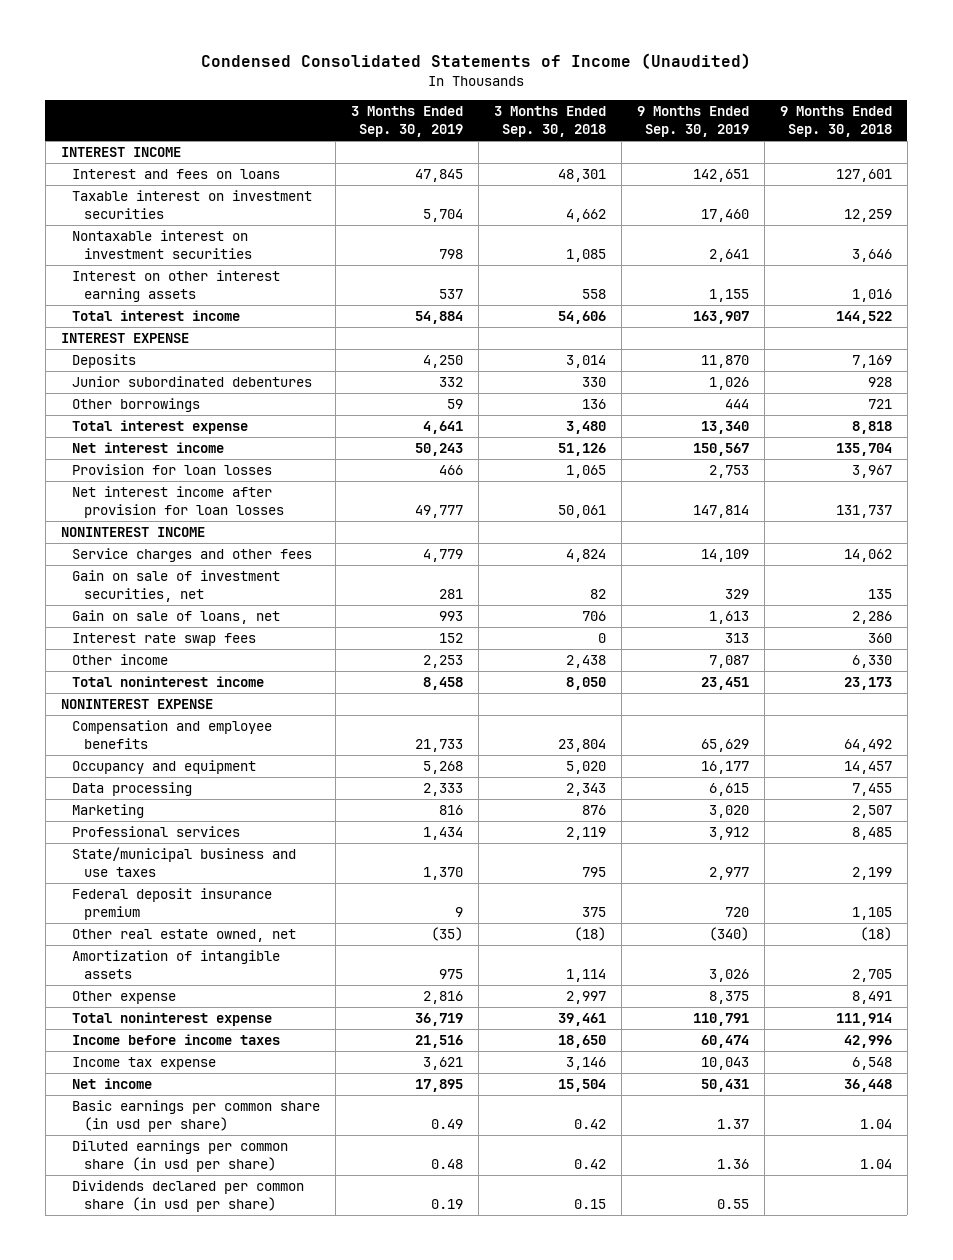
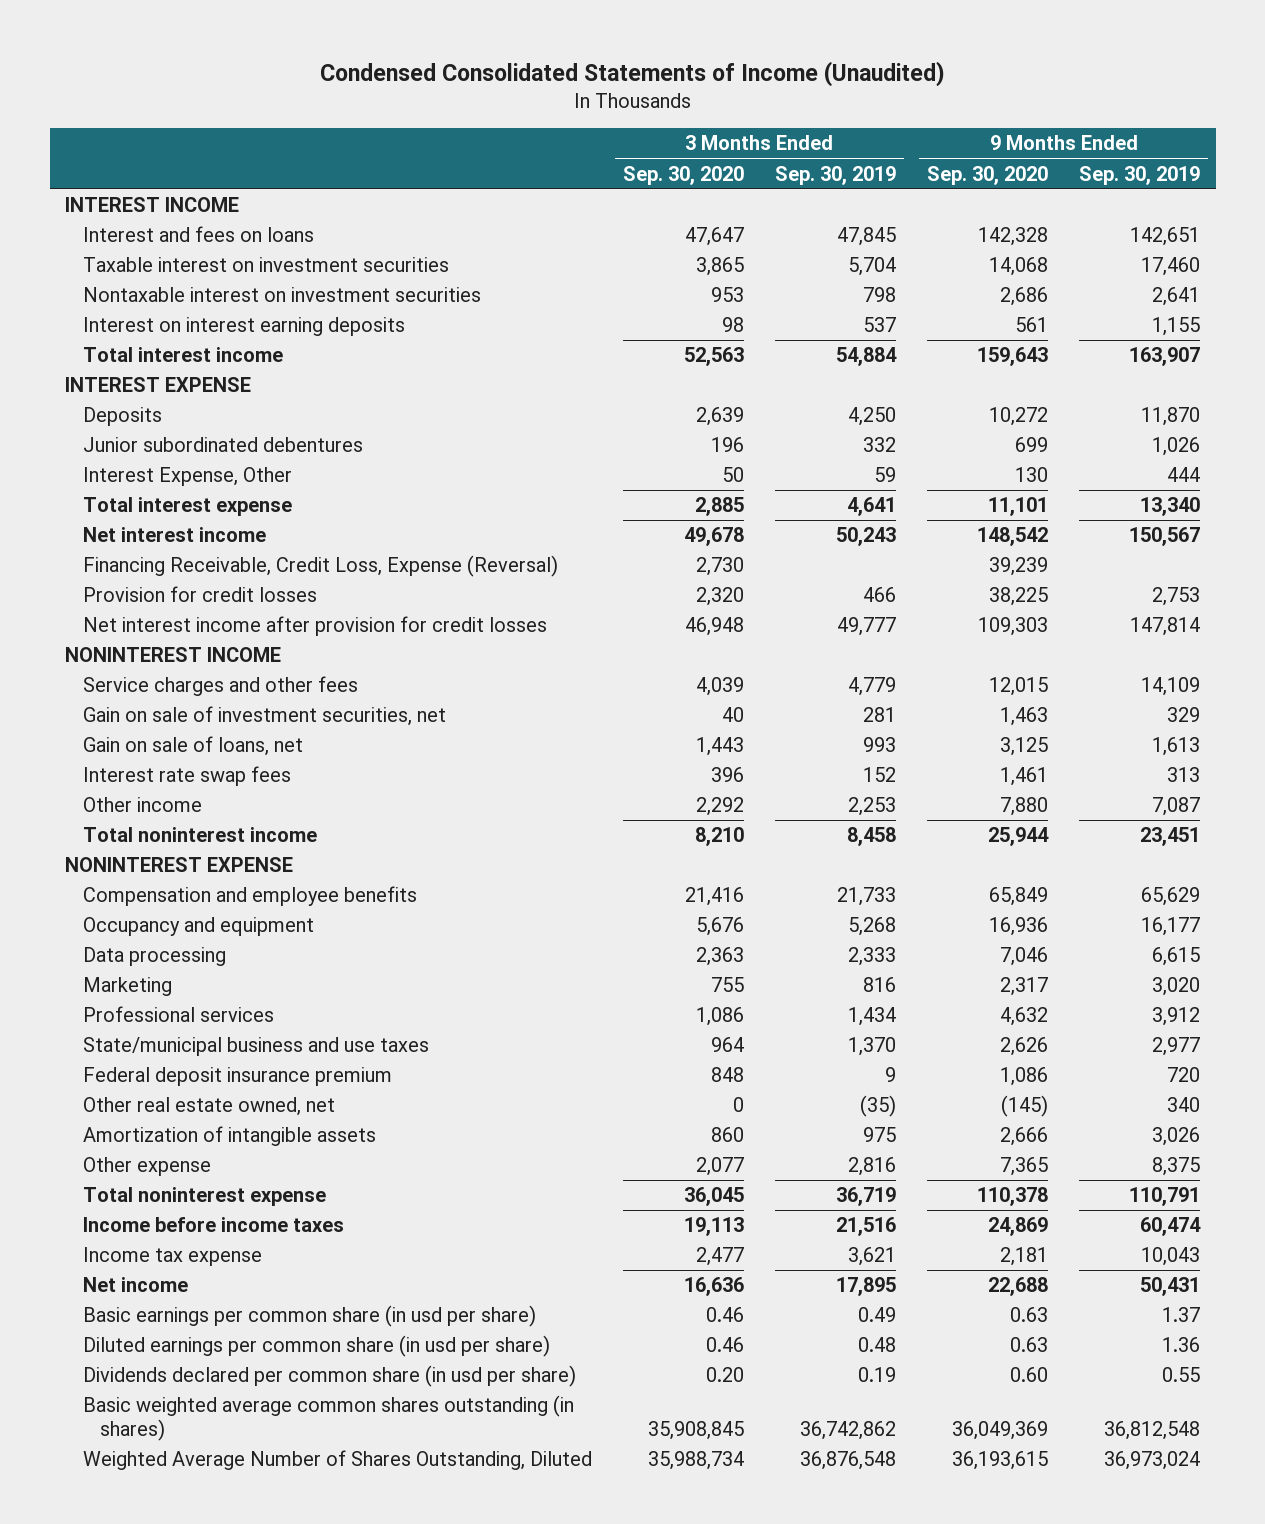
[494,106,607,138] 3 Months Ended Sep. 30, 2018 -> none
[779,106,892,138] 9 Months Ended Sep. 30, 2018 -> none
none -> [622,165,744,185] Sep. 30, 2020
none -> [927,165,1049,185] Sep. 30, 2020
[72,270,281,303] Interest on other interest earning assets -> [82,317,405,337] Interest on interest earning deposits
[72,398,201,413] Other borrowings -> [82,467,292,487] Interest Expense, Other
none -> [82,555,558,578] Financing Receivable, Credit Loss, Expense (Reversal)
[72,464,273,476] Provision for loan losses -> [82,586,317,603] Provision for credit losses
[72,486,284,519] Net interest income after provision for loan losses -> [82,616,547,637] Net interest income after provision for credit losses
[708,927,749,942] (340) -> [1167,1097,1201,1113] 340
none -> [82,1395,574,1441] Basic weighted average common shares outstanding (in shares)
none -> [82,1450,592,1471] Weighted Average Number of Shares Outstanding, Diluted

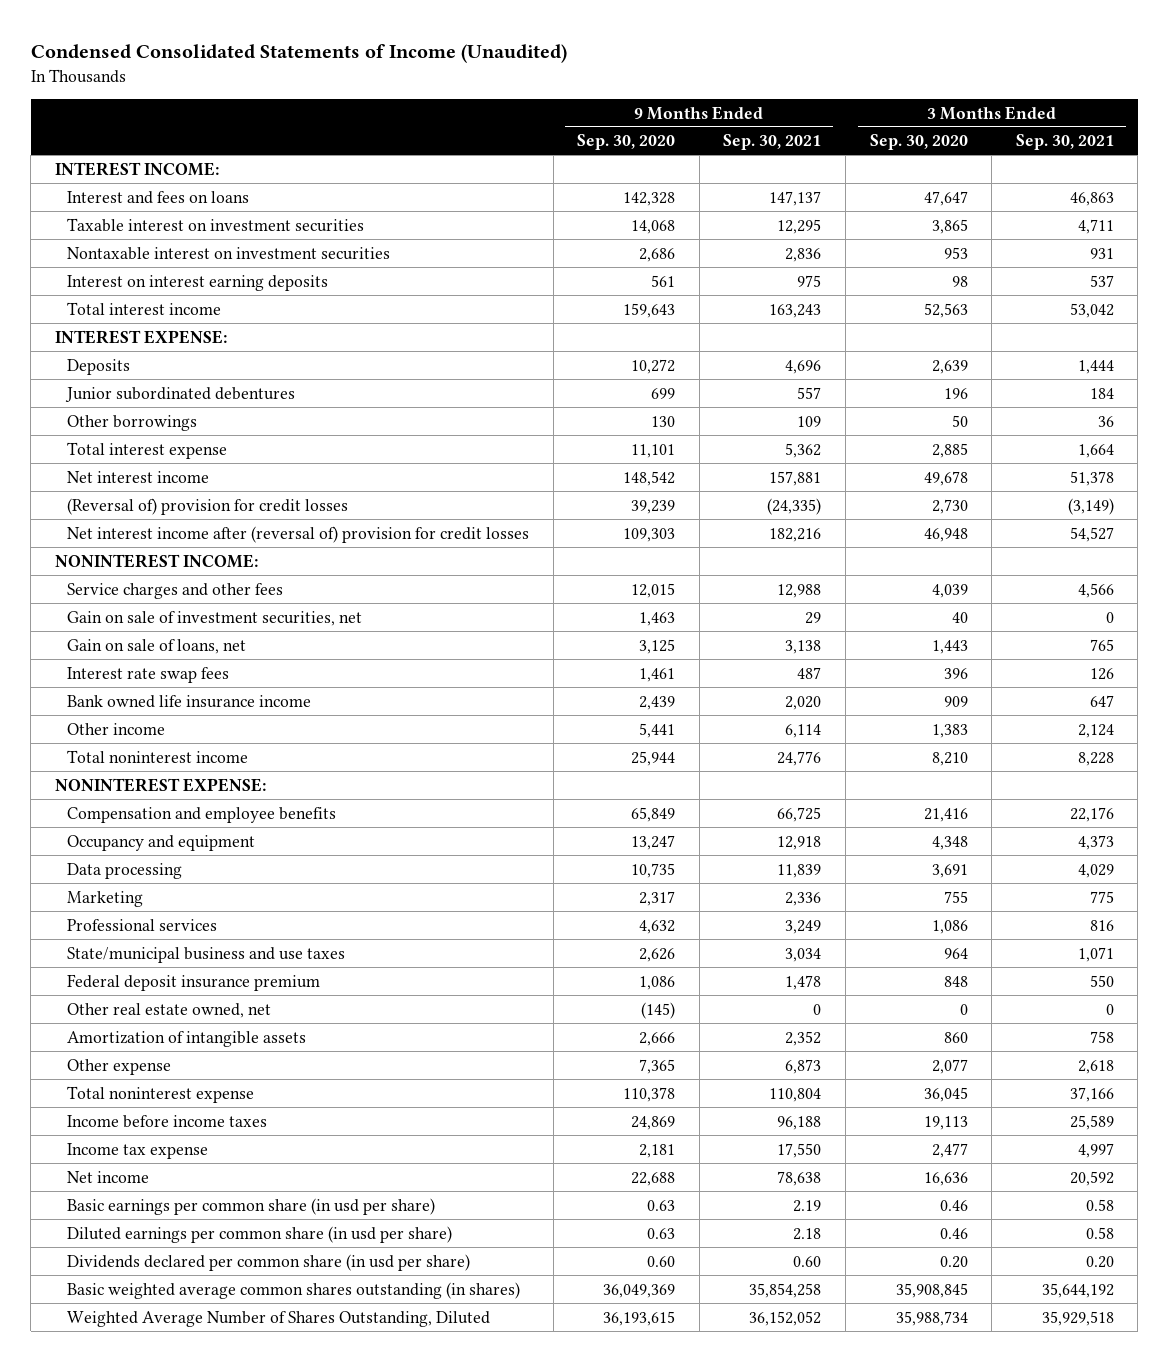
[774,165,896,185] Sep. 30, 2019 -> none
[1079,165,1201,185] Sep. 30, 2019 -> none
none -> [723,134,822,151] Sep. 30, 2021
none -> [1015,134,1114,151] Sep. 30, 2021
[65,197,240,213] INTEREST INCOME -> [54,161,219,176] INTEREST INCOME:
[65,377,252,393] INTEREST EXPENSE -> [54,329,227,344] INTEREST EXPENSE:
[82,467,292,487] Interest Expense, Other -> [67,414,198,431] Other borrowings
[82,586,317,603] Provision for credit losses -> none
[82,555,558,578] Financing Receivable, Credit Loss, Expense (Reversal) -> [67,497,349,515] (Reversal of) provision for credit losses
[82,616,547,637] Net interest income after provision for credit losses -> [67,525,530,543] Net interest income after (reversal of) provision for credit losses
[65,647,282,663] NONINTEREST INCOME -> [54,553,258,568] NONINTEREST INCOME:
none -> [67,694,312,708] Bank owned life insurance income
[695,797,744,817] 2,292 -> [931,723,968,738] 1,383
[1000,797,1049,817] 7,880 -> [639,722,676,738] 5,441
[65,857,294,873] NONINTEREST EXPENSE -> [54,777,266,792] NONINTEREST EXPENSE:
[695,917,744,937] 5,676 -> [931,835,968,850] 4,348
[989,917,1049,937] 16,936 -> [631,834,676,850] 13,247
[695,947,744,967] 2,363 -> [931,863,968,878] 3,691
[1000,947,1049,967] 7,046 -> [631,862,676,878] 10,735

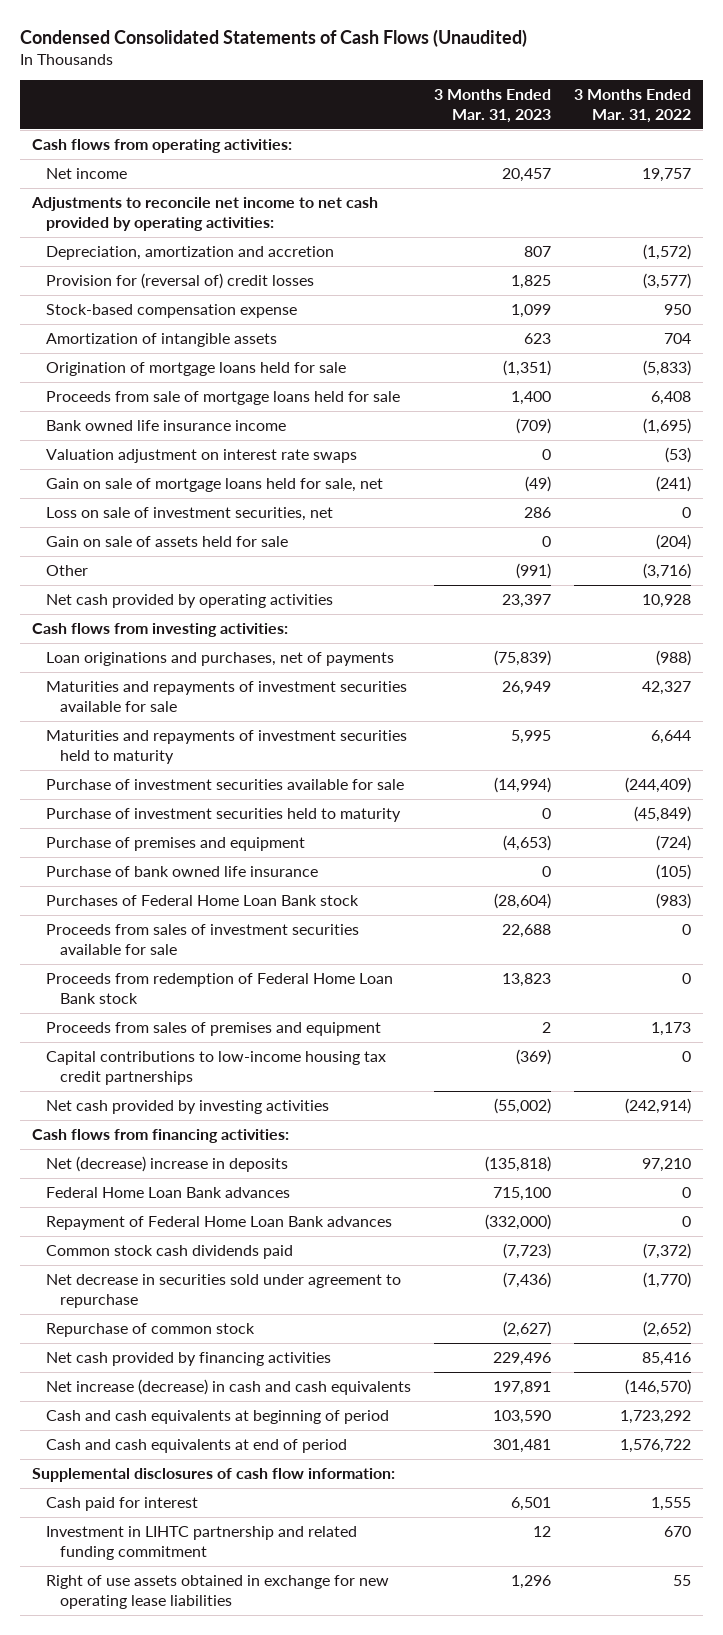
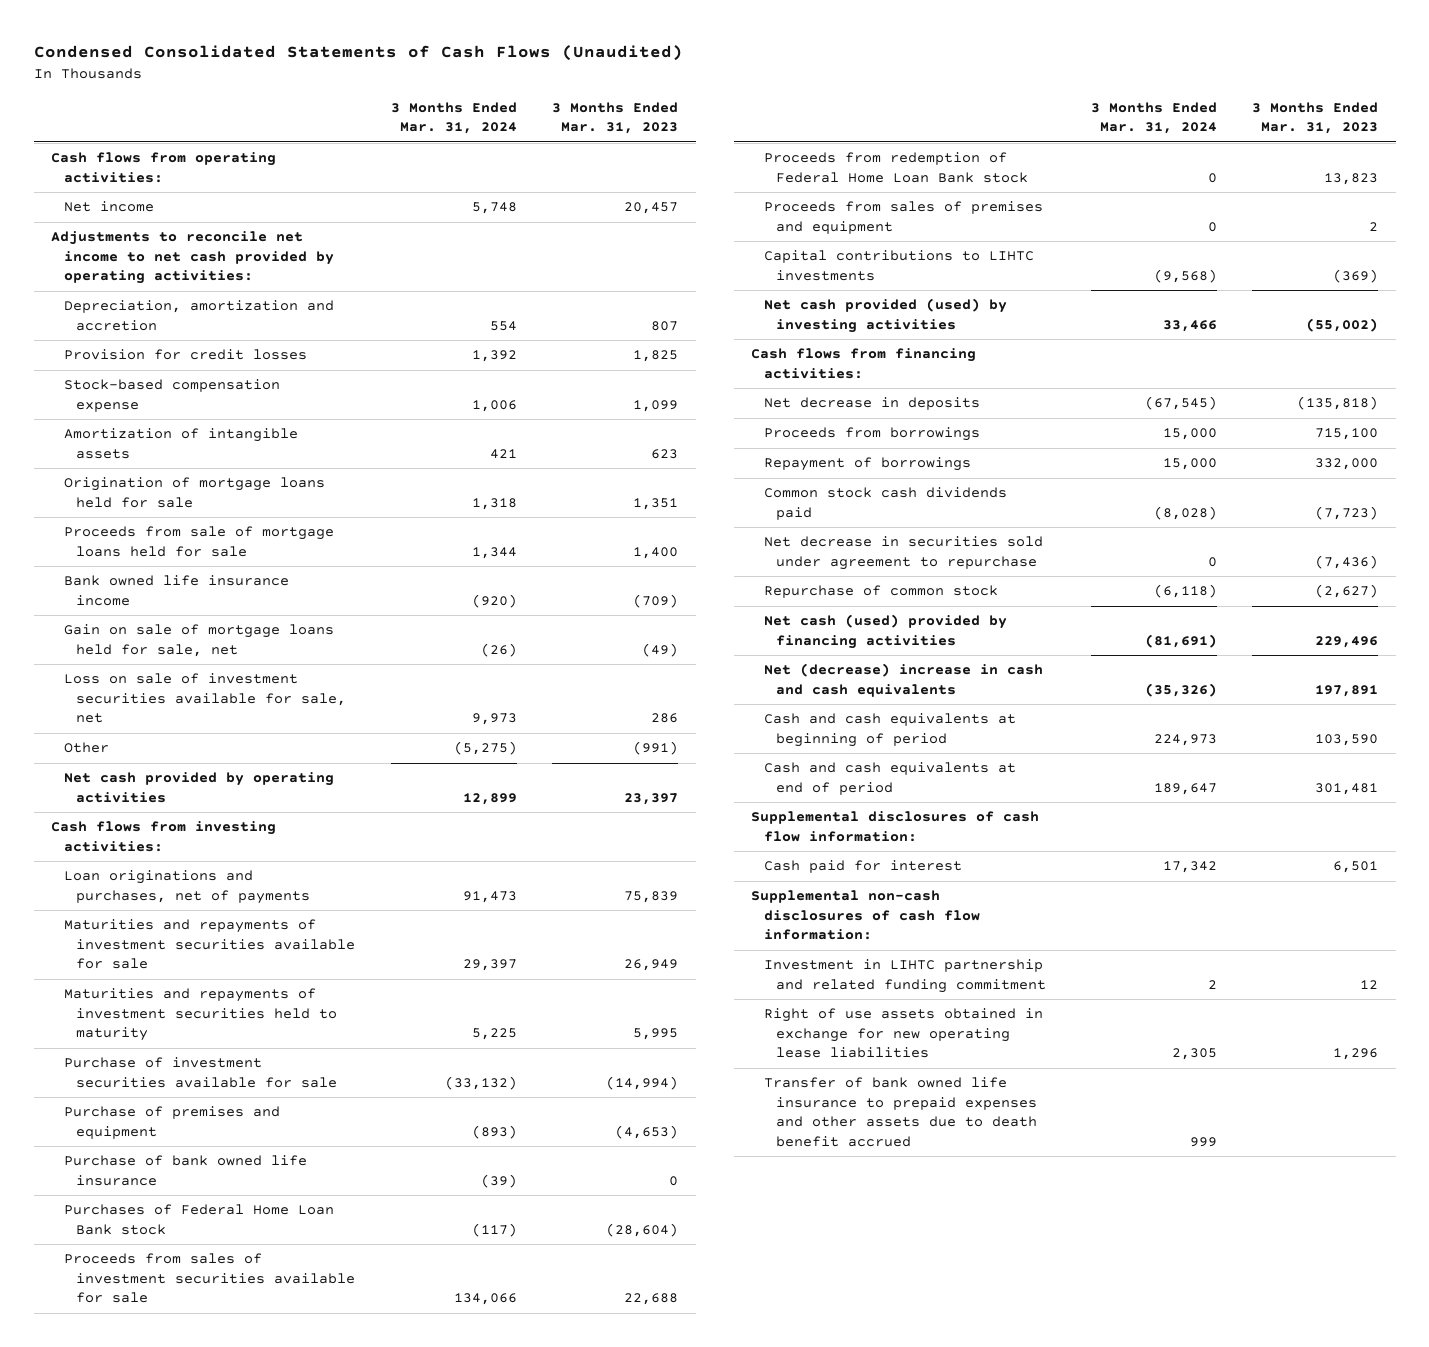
[574,89,692,124] 3 Months Ended Mar. 31, 2022 -> none
none -> [390,102,517,135] 3 Months Ended Mar. 31, 2024
[46,273,315,290] Provision for (reversal of) credit losses -> [63,349,307,361] Provision for credit losses
[503,360,552,377] (1,351) -> [633,497,679,510] 1,351
[46,449,358,464] Valuation adjustment on interest rate swaps -> none
[46,536,289,548] Gain on sale of assets held for sale -> none
[46,507,334,522] Loss on sale of investment securities, net -> [63,673,347,724] Loss on sale of investment securities available for sale, net
[494,650,552,667] (75,839) -> [624,890,679,903] 75,839
[46,808,402,823] Purchase of investment securities held to maturity -> none
[46,1051,387,1085] Capital contributions to low-income housing tax credit partnerships -> [763,250,1034,281] Capital contributions to LIHTC investments
[46,1100,330,1115] Net cash provided by investing activities -> [763,298,1007,333] Net cash provided (used) by investing activities
[46,1216,393,1231] Repayment of Federal Home Loan Bank advances -> none
[46,1156,289,1173] Net (decrease) increase in deposits -> [763,397,980,411] Net decrease in deposits
[46,1187,291,1199] Federal Home Loan Bank advances -> [763,427,980,442] Proceeds from borrowings
none -> [763,457,971,472] Repayment of borrowings
[46,1352,332,1367] Net cash provided by financing activities -> [763,614,1007,649] Net cash (used) provided by financing activities
[46,1379,412,1396] Net increase (decrease) in cash and cash equivalents -> [763,663,1043,697] Net (decrease) increase in cash and cash equivalents
none -> [751,890,980,941] Supplemental non-cash disclosures of cash flow information:
none -> [763,1077,1038,1147] Transfer of bank owned life insurance to prepaid expenses and other assets due to death benefit accrued

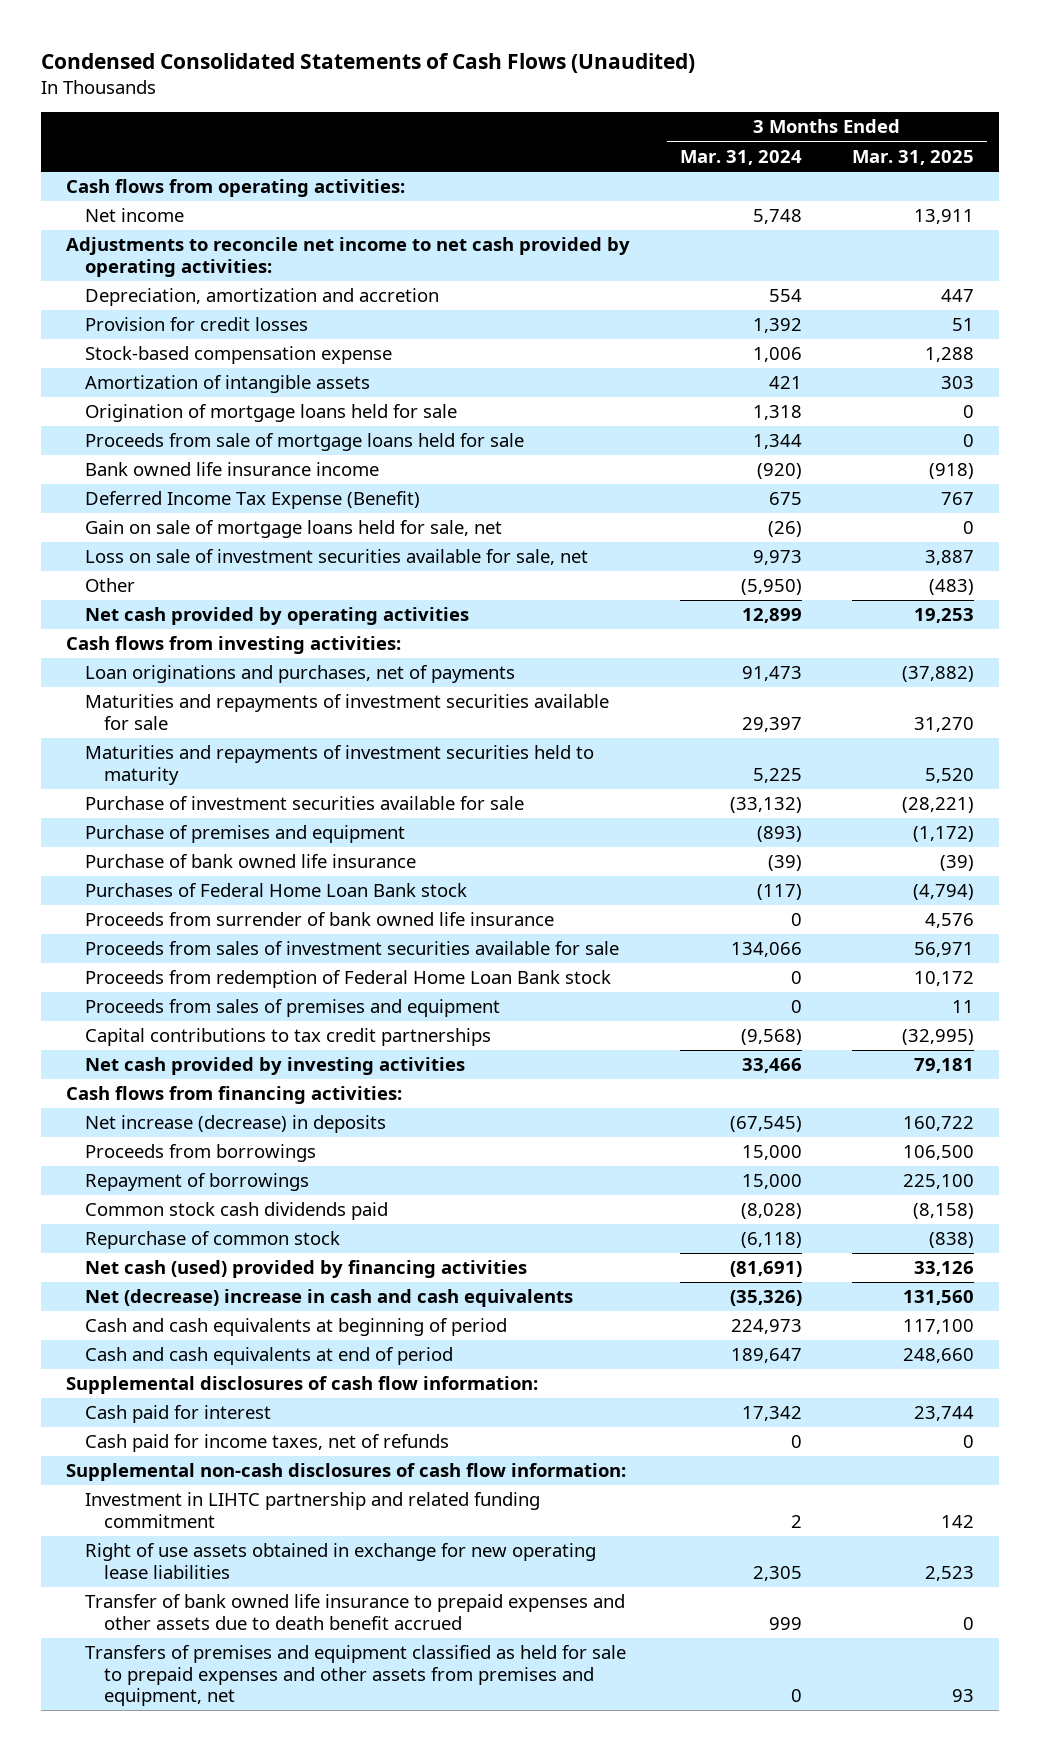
[552,102,679,135] 3 Months Ended Mar. 31, 2023 -> none
none -> [852,149,975,165] Mar. 31, 2025
none -> [84,491,420,510] Deferred Income Tax Expense (Benefit)
[453,741,517,756] (5,275) -> [740,579,802,596] (5,950)
none -> [84,912,554,927] Proceeds from surrender of bank owned life insurance
[763,250,1034,281] Capital contributions to LIHTC investments -> [84,1028,491,1047] Capital contributions to tax credit partnerships
[763,298,1007,333] Net cash provided (used) by investing activities -> [84,1057,465,1076] Net cash provided by investing activities
[763,397,980,411] Net decrease in deposits -> [84,1115,386,1134] Net increase (decrease) in deposits
[763,536,1043,570] Net decrease in securities sold under agreement to repurchase -> none
none -> [84,1434,449,1453] Cash paid for income taxes, net of refunds
none -> [84,1645,626,1707] Transfers of premises and equipment classified as held for sale to prepaid expenses and other assets from premises and equipment, net

